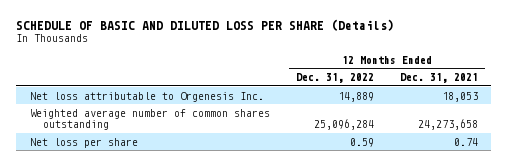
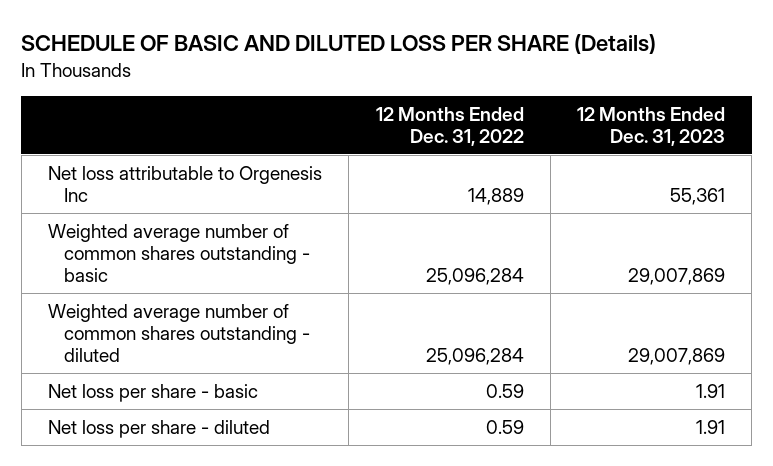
[400,73,479,84] Dec. 31, 2021 -> none
none -> [577,106,726,146] 12 Months Ended Dec. 31, 2023
[29,91,264,102] Net loss attributable to Orgenesis Inc. -> [48,166,323,203] Net loss attributable to Orgenesis Inc
[29,108,270,130] Weighted average number of common shares outstanding -> [48,224,310,283] Weighted average number of common shares outstanding - basic
none -> [48,304,310,363] Weighted average number of common shares outstanding - diluted
[29,137,138,148] Net loss per share -> [48,384,259,403] Net loss per share - basic
none -> [48,420,271,439] Net loss per share - diluted

